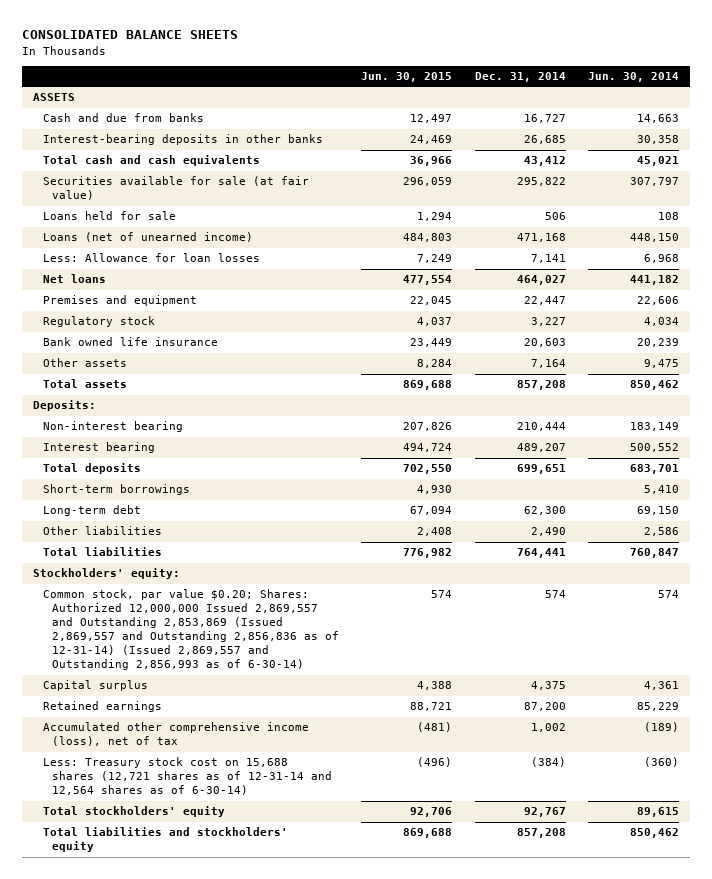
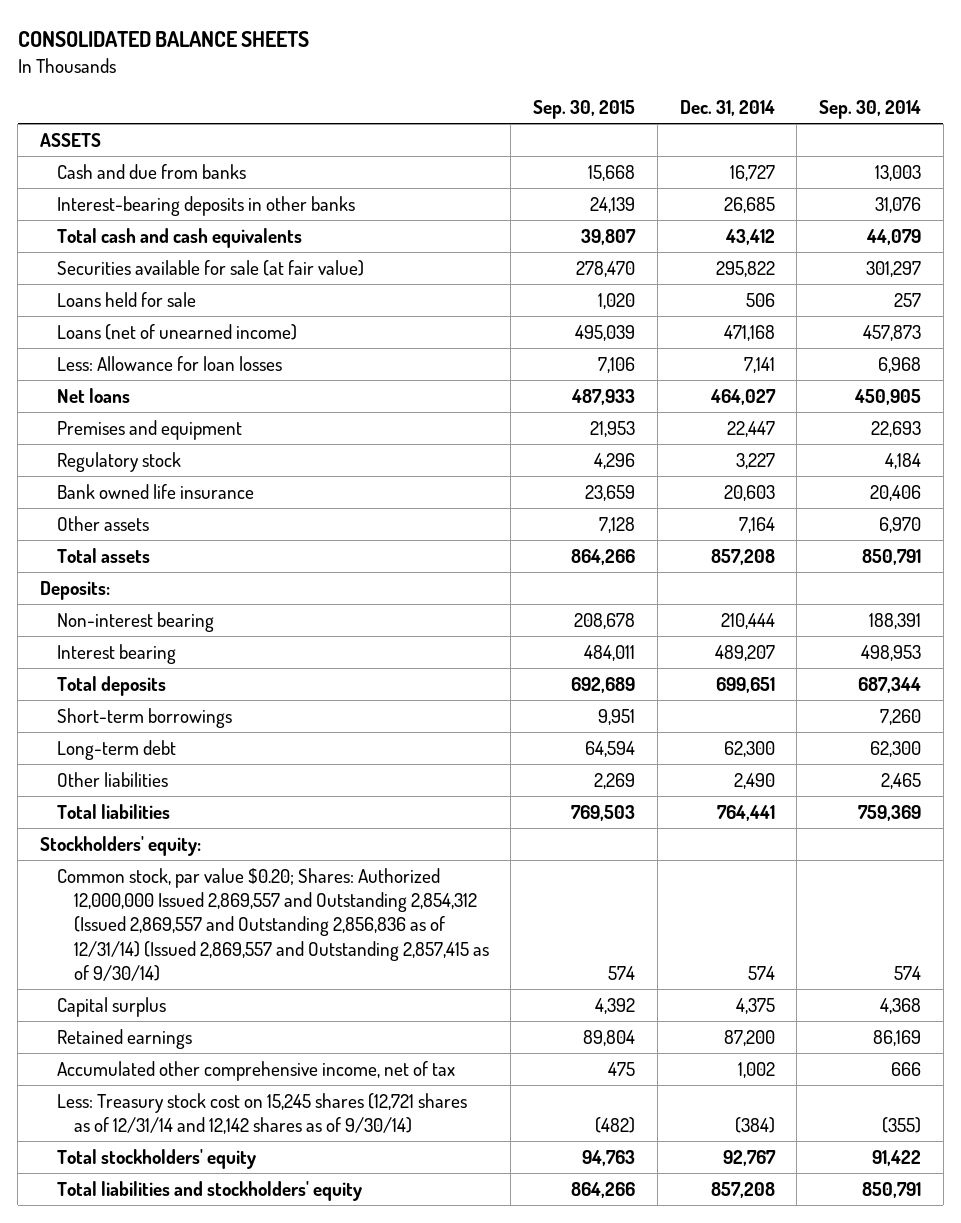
[361,72,453,83] Jun. 30, 2015 -> none
[587,72,679,83] Jun. 30, 2014 -> none
none -> [533,100,636,120] Sep. 30, 2015
none -> [818,100,921,120] Sep. 30, 2014
[42,589,339,671] Common stock, par value $0.20; Shares: Authorized 12,000,000 Issued 2,869,557 and Outstanding 2,853,869 (Issued 2,869,557 and Outstanding 2,856,836 as of 12-31-14) (Issued 2,869,557 and Outstanding 2,856,993 as of 6-30-14) -> [56,867,489,982] Common stock, par value $0.20; Shares: Authorized 12,000,000 Issued 2,869,557 and Outstanding 2,854,312 (Issued 2,869,557 and Outstanding 2,856,836 as of 12/31/14) (Issued 2,869,557 and Outstanding 2,857,415 as of 9/30/14)
[42,722,309,747] Accumulated other comprehensive income (loss), net of tax -> [56,1060,455,1081] Accumulated other comprehensive income, net of tax
[42,757,332,796] Less: Treasury stock cost on 15,688 shares (12,721 shares as of 12-31-14 and 12,564 shares as of 6-30-14) -> [56,1092,467,1135] Less: Treasury stock cost on 15,245 shares (12,721 shares as of 12/31/14 and 12,142 shares as of 9/30/14)

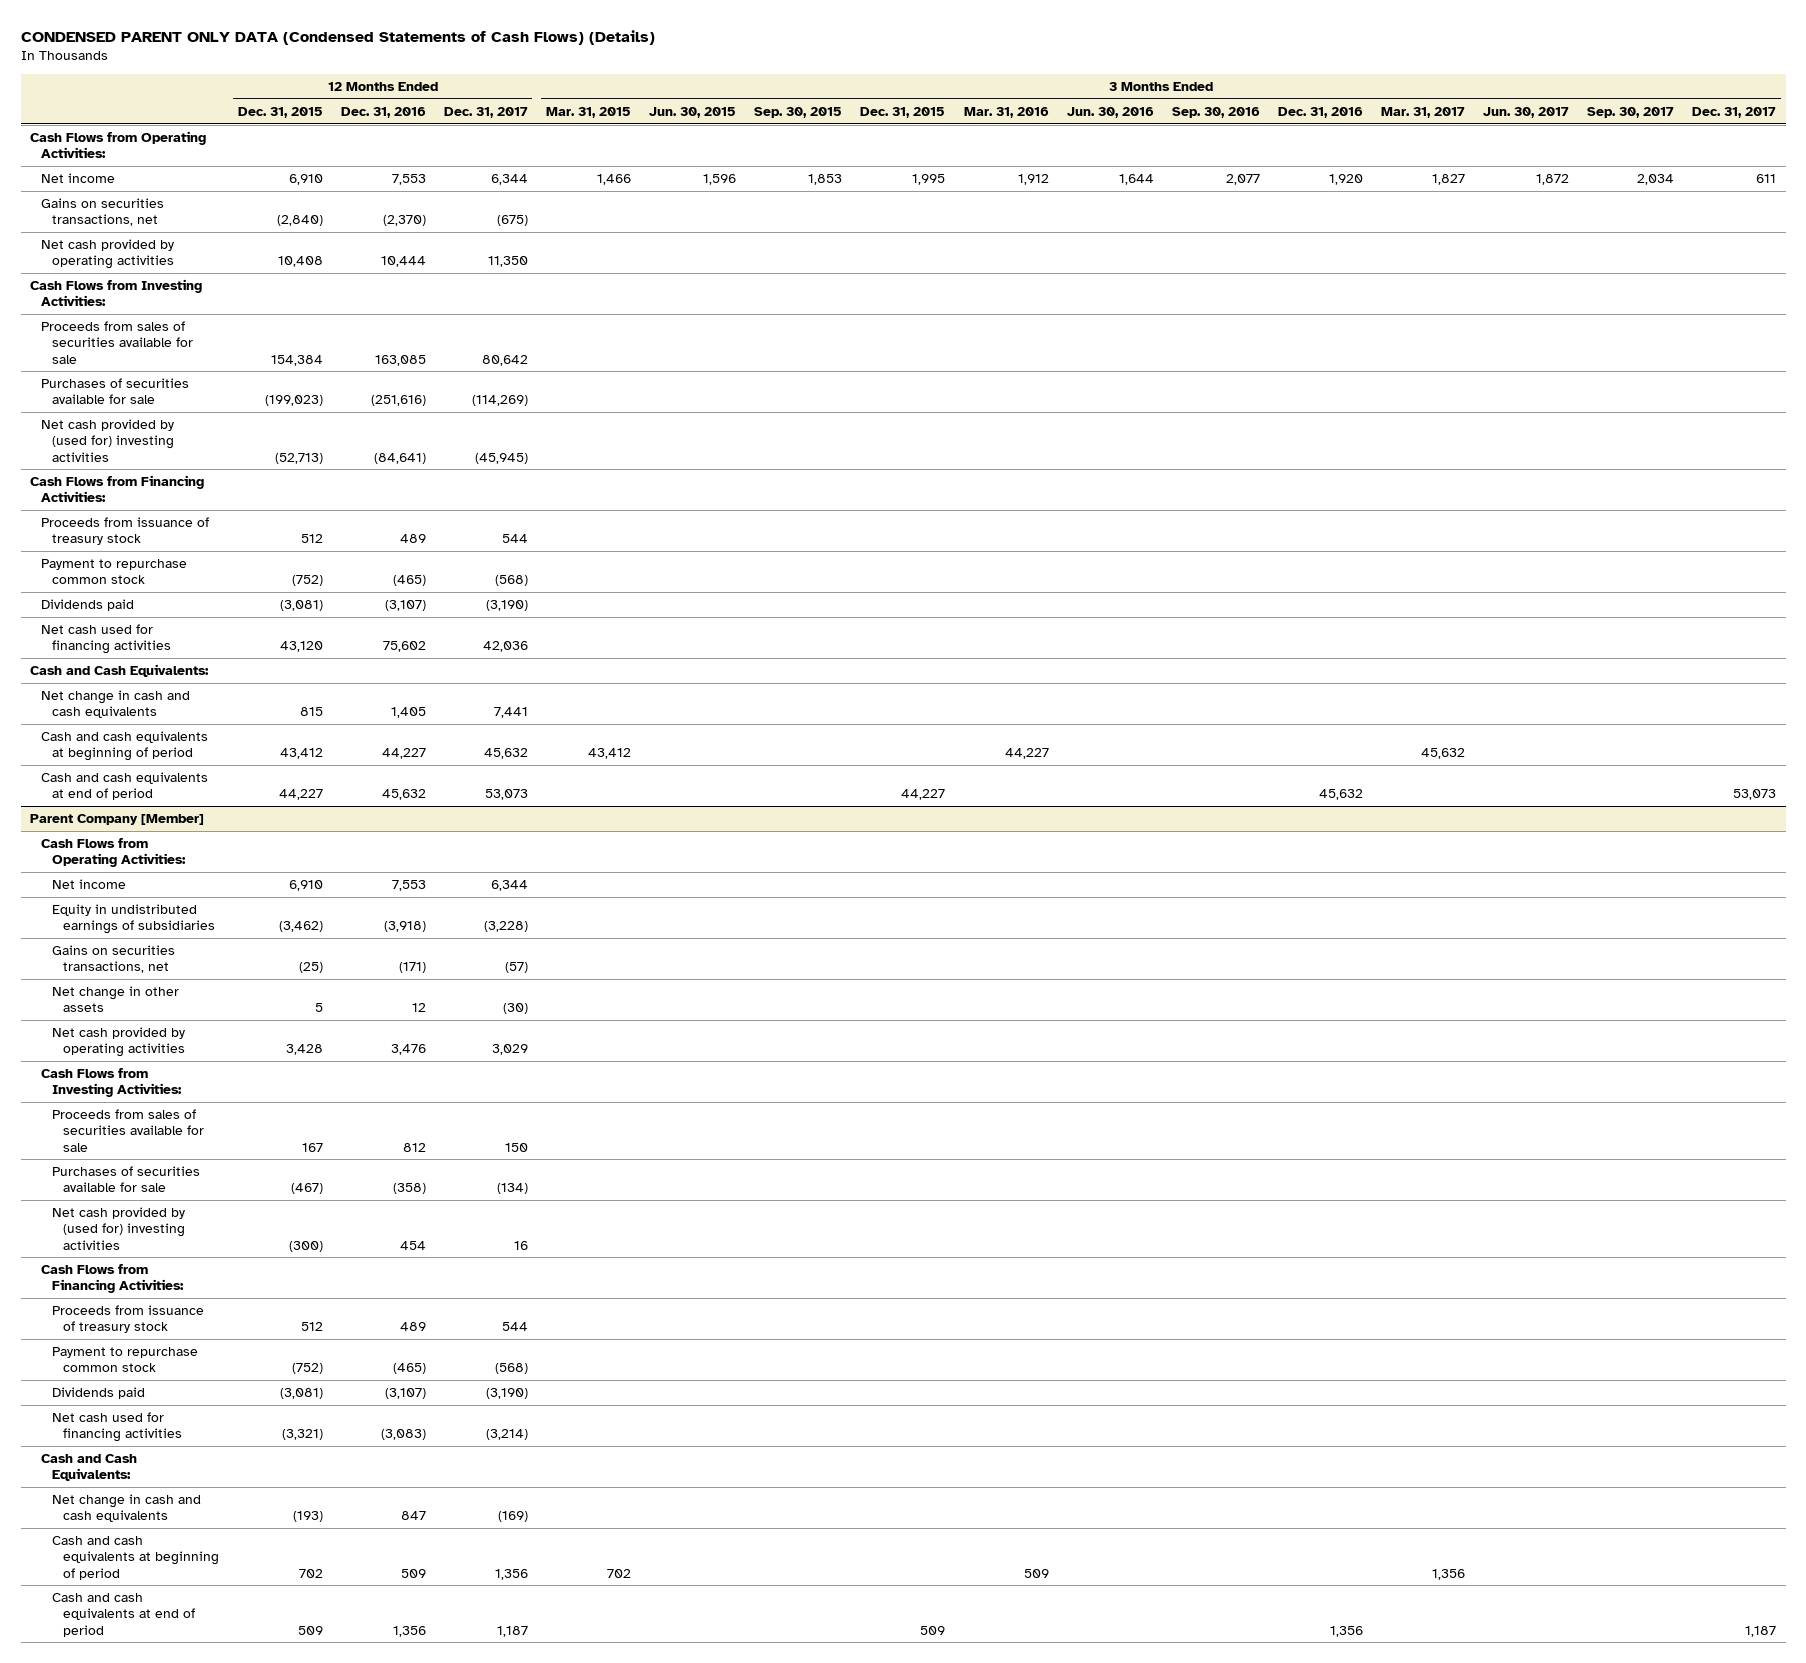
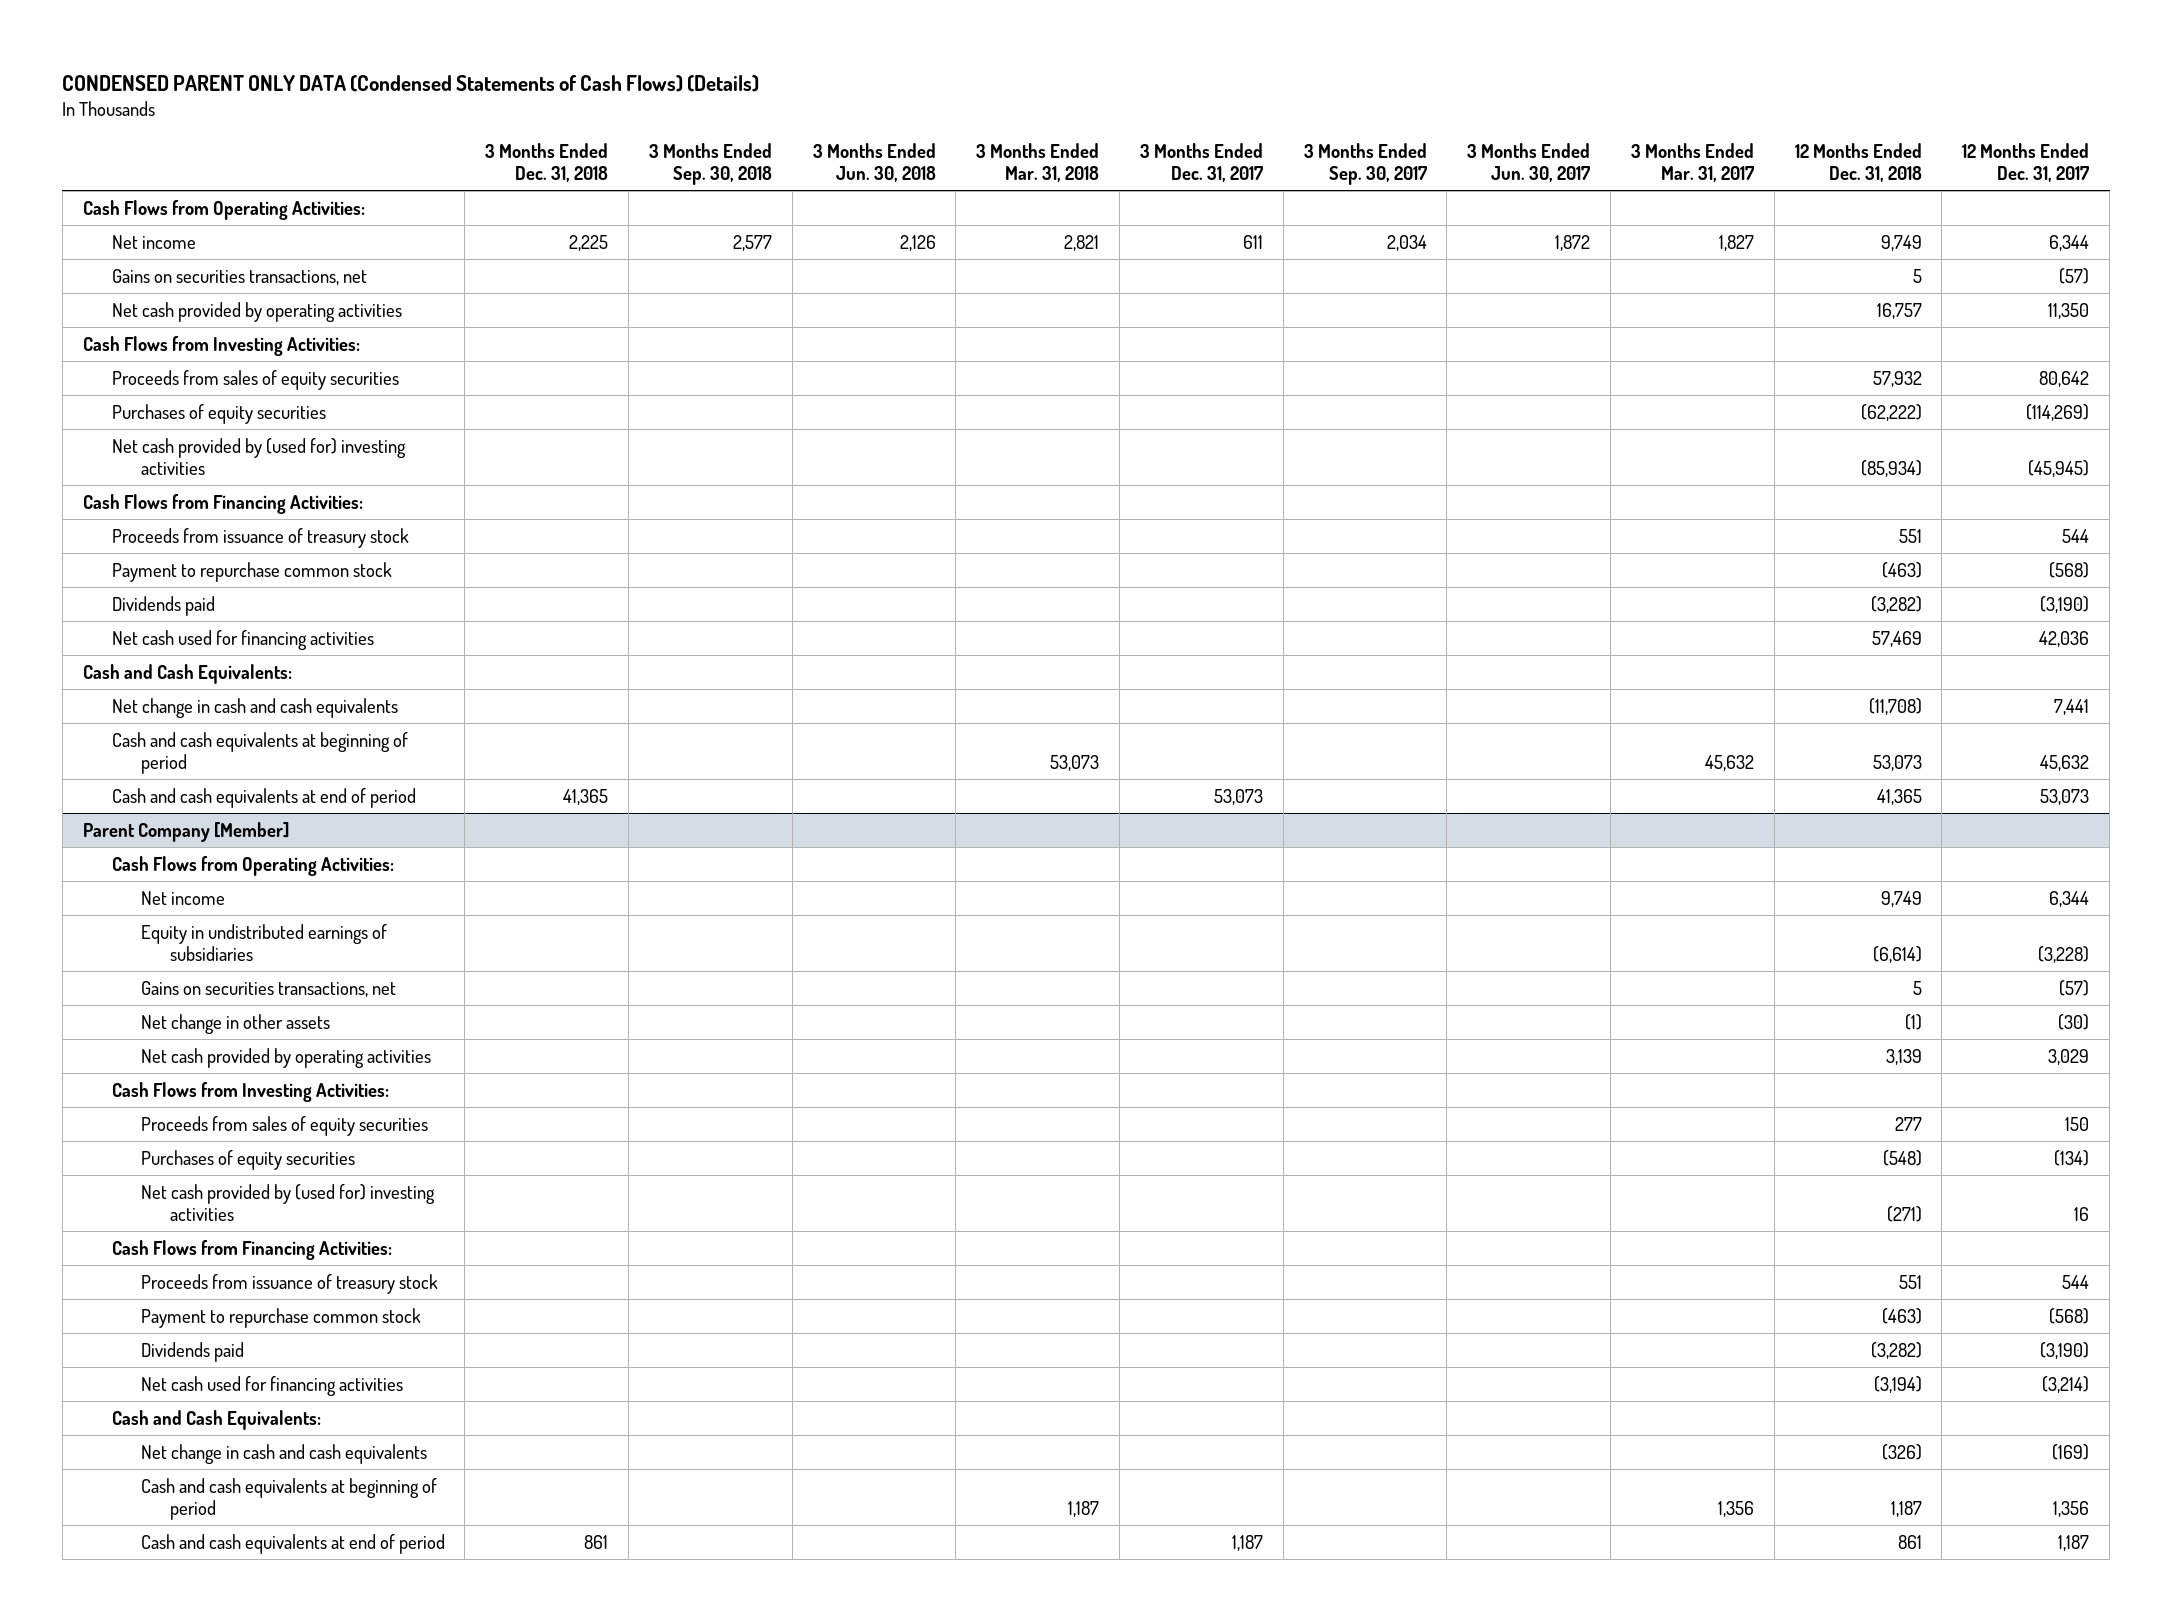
[237,106,323,118] Dec. 31, 2015 -> none
[340,106,426,118] Dec. 31, 2016 -> none
[545,106,631,118] Mar. 31, 2015 -> none
[649,106,737,118] Jun. 30, 2015 -> none
[754,106,843,118] Sep. 30, 2015 -> none
[860,106,946,118] Dec. 31, 2015 -> none
[963,106,1049,118] Mar. 31, 2016 -> none
[1066,106,1154,118] Jun. 30, 2016 -> none
[1171,106,1260,118] Sep. 30, 2016 -> none
[1277,106,1363,118] Dec. 31, 2016 -> none
none -> [485,142,609,182] 3 Months Ended Dec. 31, 2018
none -> [648,142,772,185] 3 Months Ended Sep. 30, 2018
none -> [812,142,936,182] 3 Months Ended Jun. 30, 2018
none -> [976,142,1100,182] 3 Months Ended Mar. 31, 2018
none -> [1794,142,1922,182] 12 Months Ended Dec. 31, 2018
[496,215,528,227] (675) -> [2059,267,2090,284] (57)
[40,321,194,364] Proceeds from sales of securities available for sale -> [111,369,399,390] Proceeds from sales of equity securities
[40,378,189,405] Purchases of securities available for sale -> [111,403,326,424] Purchases of equity securities
[52,1109,205,1152] Proceeds from sales of securities available for sale -> [140,1115,428,1136] Proceeds from sales of equity securities
[52,1166,201,1193] Purchases of securities available for sale -> [140,1149,355,1170] Purchases of equity securities

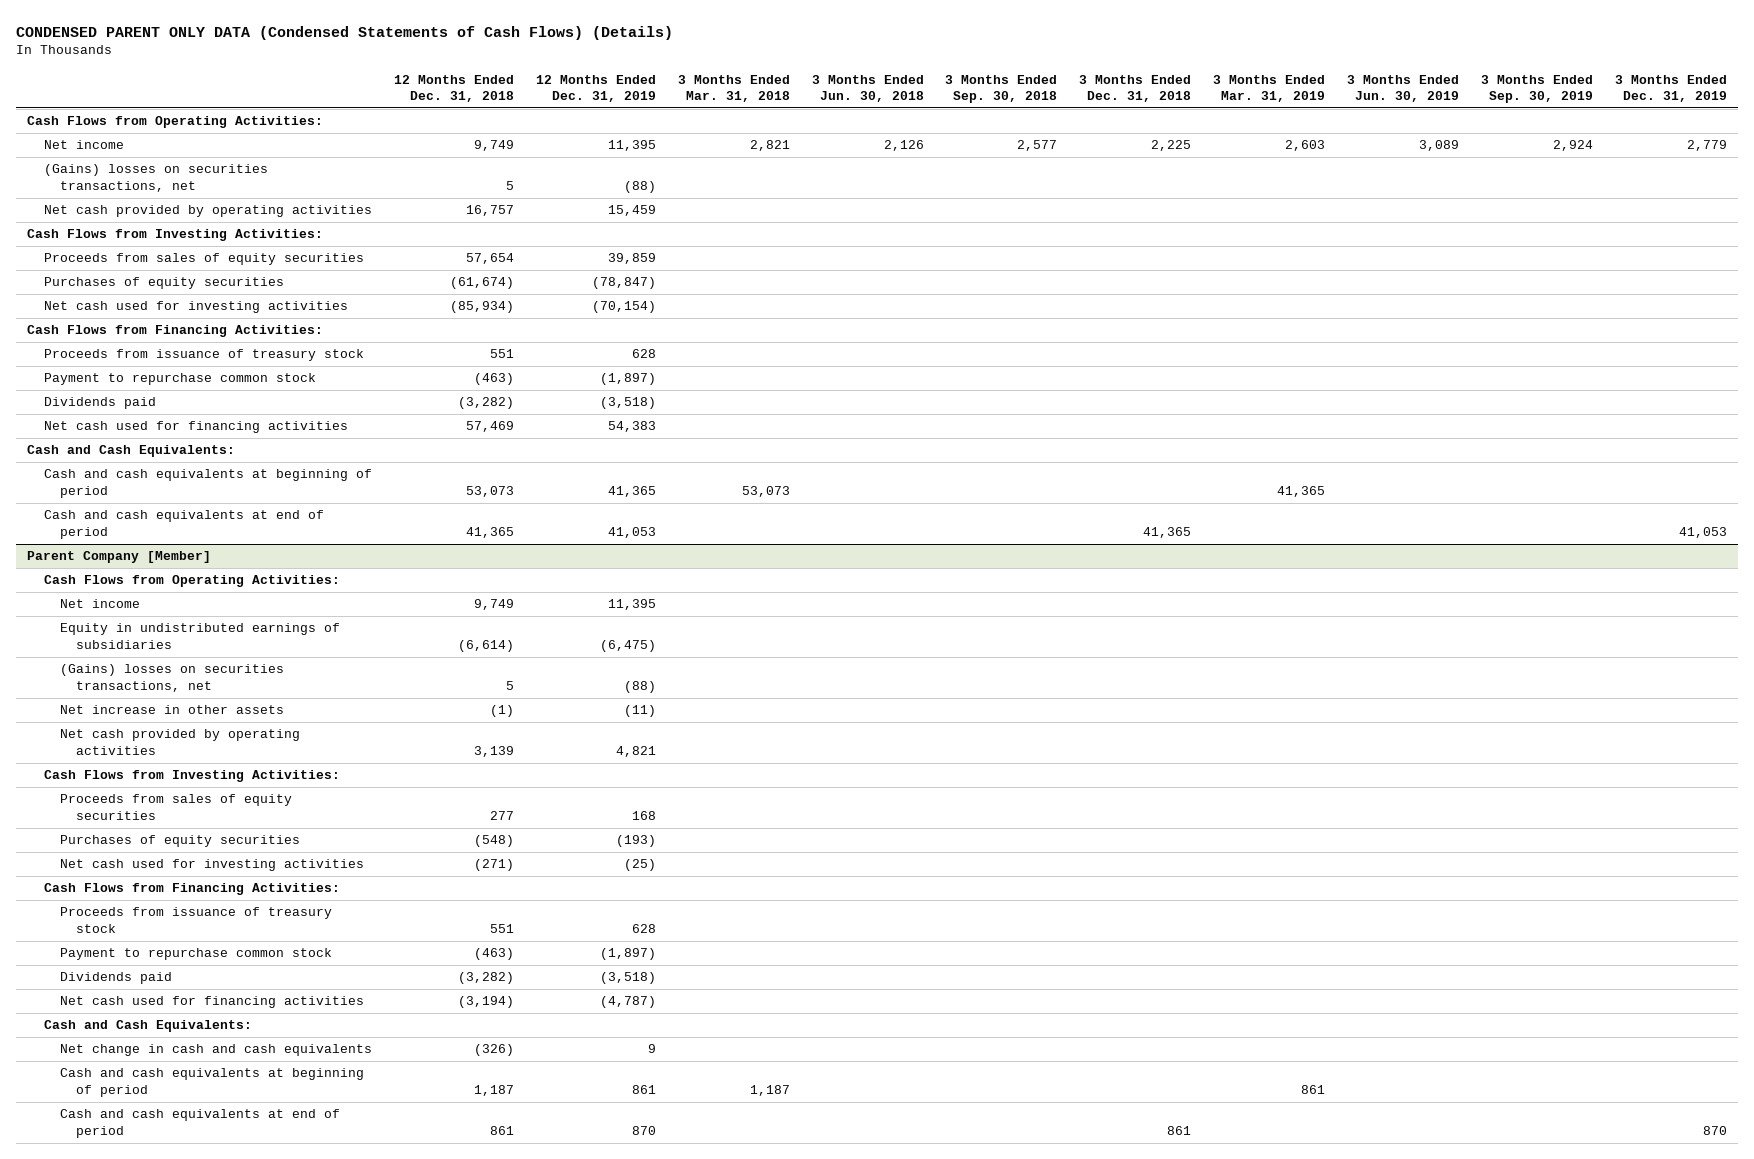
[1139,142,1263,182] 3 Months Ended Dec. 31, 2017 -> none
[1303,142,1427,185] 3 Months Ended Sep. 30, 2017 -> none
[1467,142,1591,182] 3 Months Ended Jun. 30, 2017 -> none
[1630,142,1754,182] 3 Months Ended Mar. 31, 2017 -> none
[1962,142,2090,182] 12 Months Ended Dec. 31, 2017 -> none
none -> [535,74,656,103] 12 Months Ended Dec. 31, 2019
none -> [1213,74,1326,103] 3 Months Ended Mar. 31, 2019
none -> [1347,74,1460,103] 3 Months Ended Jun. 30, 2019
none -> [1480,74,1593,104] 3 Months Ended Sep. 30, 2019
none -> [1614,74,1727,103] 3 Months Ended Dec. 31, 2019
[111,268,367,285] Gains on securities transactions, net -> [43,164,268,192] (Gains) losses on securities transactions, net
[1872,370,1922,387] 57,932 -> [465,253,514,265] 57,654
[1860,403,1922,421] (62,222) -> [449,277,514,290] (61,674)
[111,437,406,475] Net cash provided by (used for) investing activities -> [43,301,348,314] Net cash used for investing activities
[111,697,398,718] Net change in cash and cash equivalents -> none
[140,980,396,997] Gains on securities transactions, net -> [59,664,284,692] (Gains) losses on securities transactions, net
[140,1013,330,1034] Net change in other assets -> [59,705,284,715] Net increase in other assets
[140,1183,435,1221] Net cash provided by (used for) investing activities -> [59,859,364,872] Net cash used for investing activities

